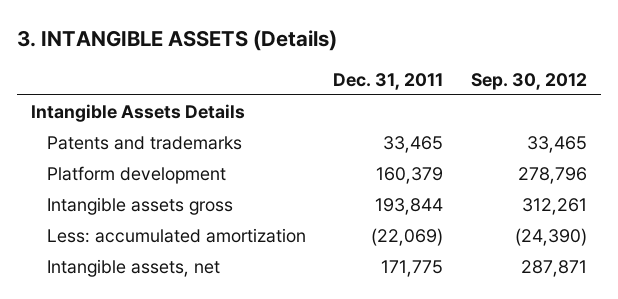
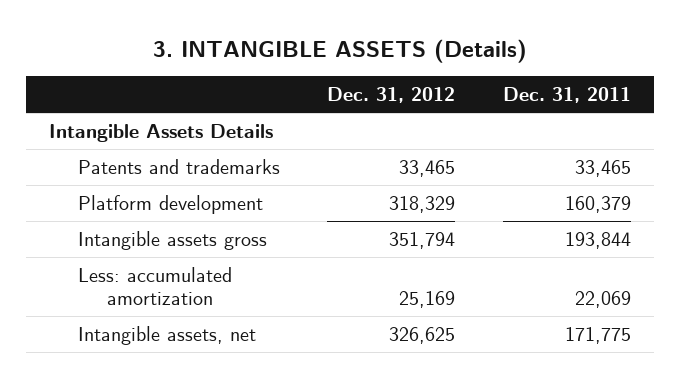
[470,72,587,90] Sep. 30, 2012 -> none
none -> [327,87,456,104] Dec. 31, 2012
[371,227,444,246] (22,069) -> [574,291,631,309] 22,069

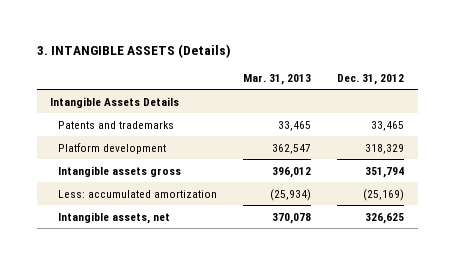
[502,87,631,104] Dec. 31, 2011 -> none
none -> [243,73,312,85] Mar. 31, 2013
[399,291,456,309] 25,169 -> [363,188,405,201] (25,169)

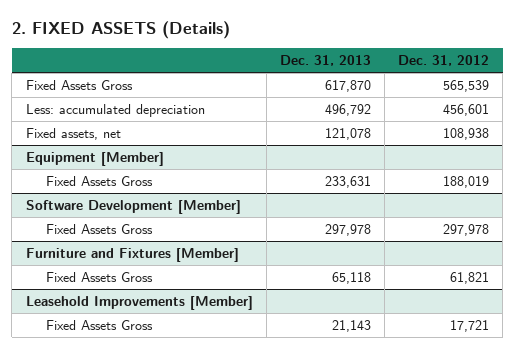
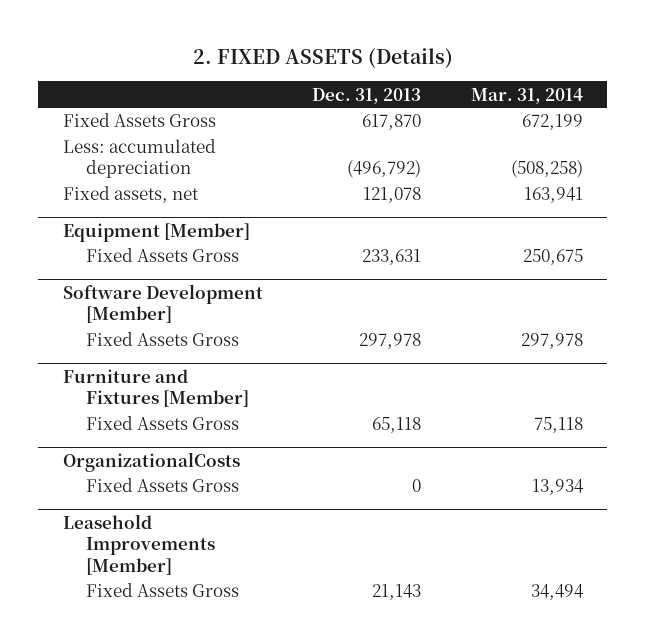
[398,55,490,67] Dec. 31, 2012 -> none
none -> [470,87,583,104] Mar. 31, 2014
[324,103,371,116] 496,792 -> [347,160,422,179] (496,792)
none -> [62,451,240,472] OrganizationalCosts
none -> [86,478,240,493] Fixed Assets Gross

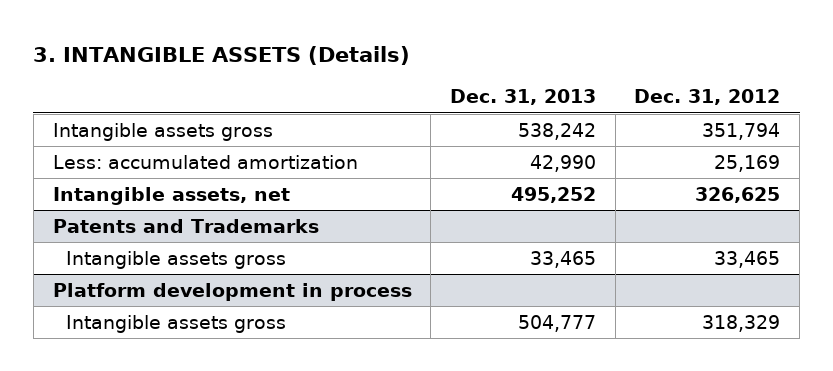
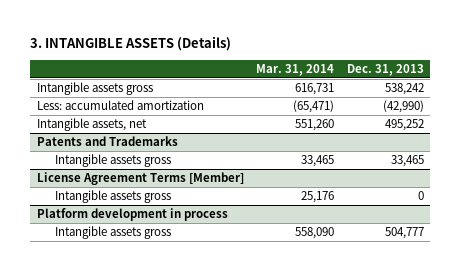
[634,89,781,106] Dec. 31, 2012 -> none
none -> [256,63,335,76] Mar. 31, 2014
[530,154,597,172] 42,990 -> [383,100,425,114] (42,990)
none -> [36,172,244,186] License Agreement Terms [Member]
none -> [54,190,171,204] Intangible assets gross

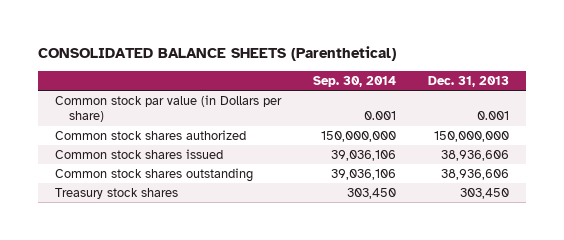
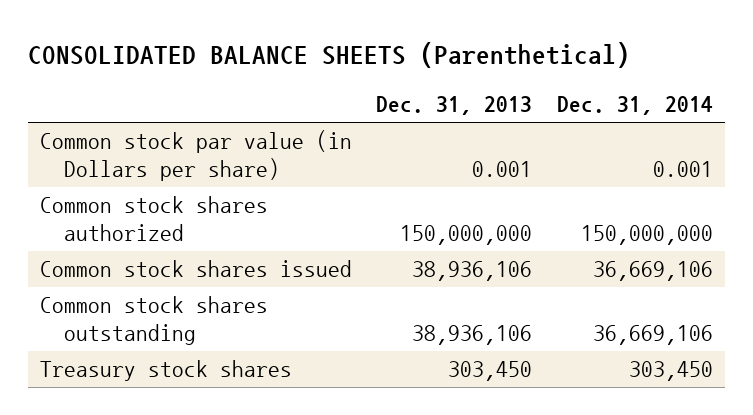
[313,75,397,87] Sep. 30, 2014 -> none
none -> [556,96,713,116] Dec. 31, 2014
[441,149,510,161] 38,936,606 -> [412,261,533,282] 38,936,106
[441,168,510,180] 38,936,606 -> [412,325,533,346] 38,936,106

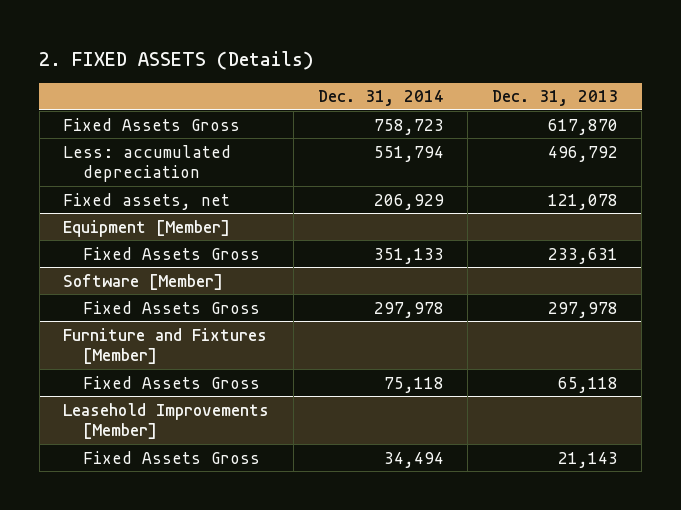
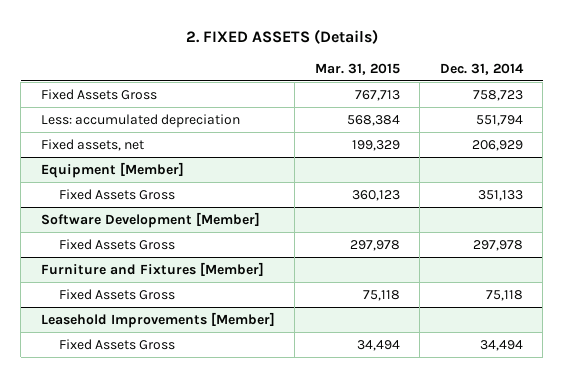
[491,90,618,107] Dec. 31, 2013 -> none
none -> [314,62,400,75] Mar. 31, 2015
[63,273,224,290] Software [Member] -> [40,211,260,228] Software Development [Member]

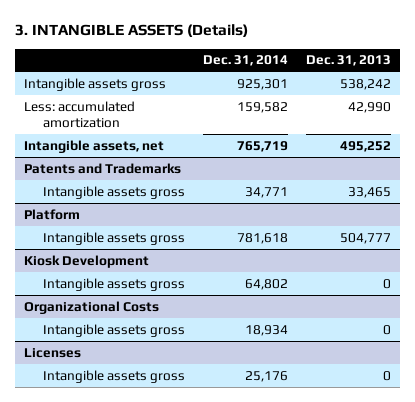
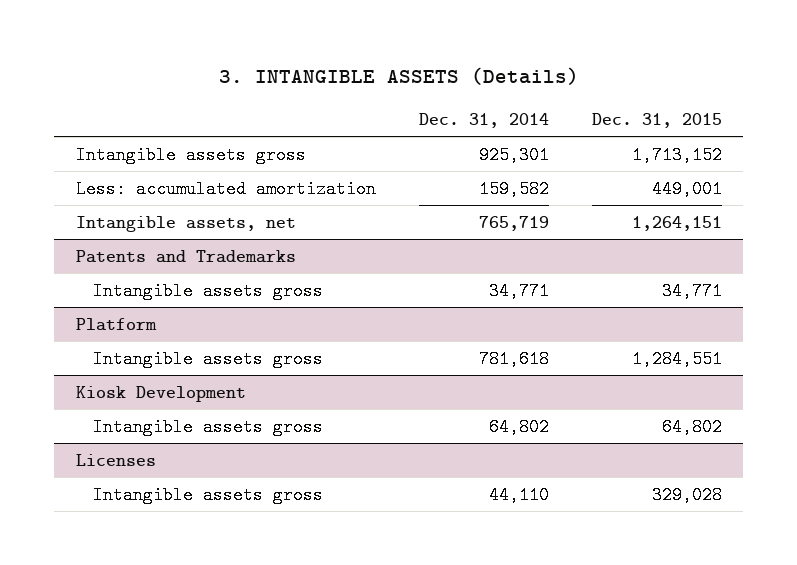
[306,55,392,67] Dec. 31, 2013 -> none
none -> [591,112,722,128] Dec. 31, 2015
[23,300,159,314] Organizational Costs -> none
[43,323,186,337] Intangible assets gross -> none
[245,370,289,382] 25,176 -> [488,485,549,504] 44,110

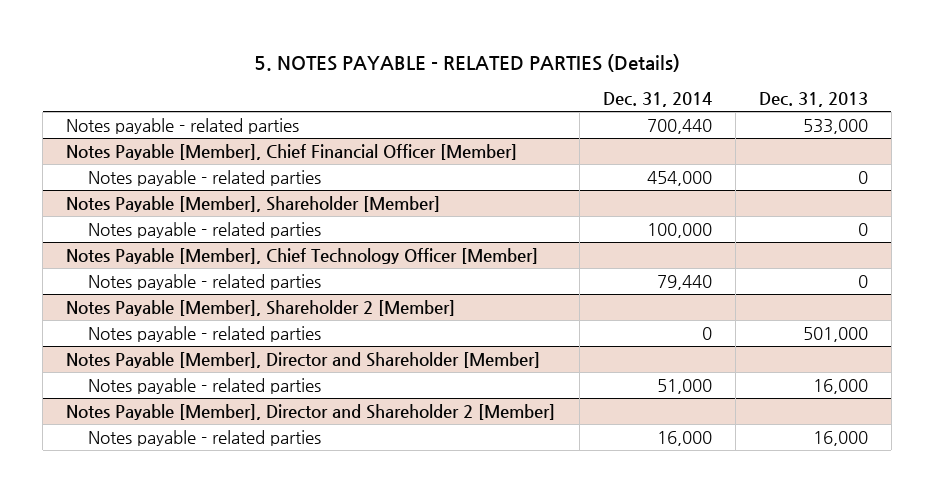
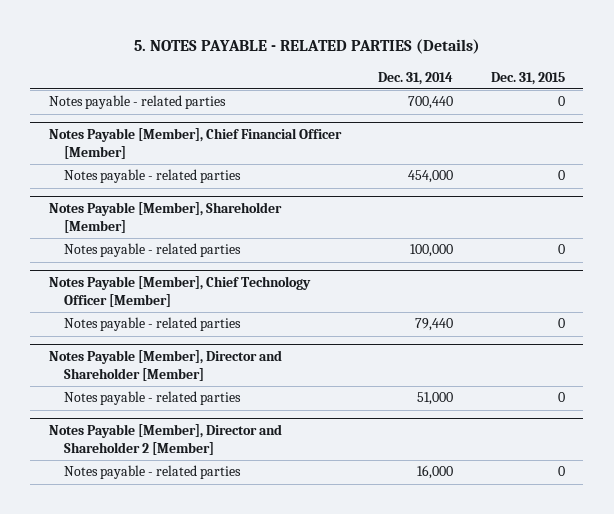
[758,92,868,108] Dec. 31, 2013 -> none
none -> [490,71,565,85] Dec. 31, 2015
[66,299,456,316] Notes Payable [Member], Shareholder 2 [Member] -> none
[87,325,321,342] Notes payable - related parties -> none

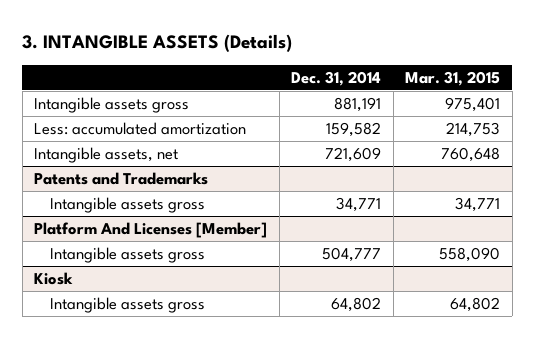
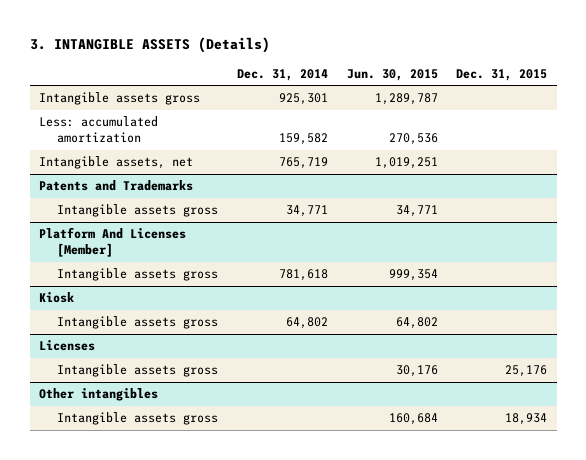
[405,70,501,86] Mar. 31, 2015 -> none
none -> [346,68,438,81] Jun. 30, 2015
none -> [456,68,548,81] Dec. 31, 2015
[334,97,382,113] 881,191 -> [279,93,329,106] 925,301
[325,147,382,163] 721,609 -> [279,157,329,170] 765,719
[322,247,382,263] 504,777 -> [279,269,329,282] 781,618
none -> [39,340,96,352] Licenses
none -> [57,364,219,378] Intangible assets gross
none -> [39,388,159,402] Other intangibles
none -> [57,412,219,426] Intangible assets gross

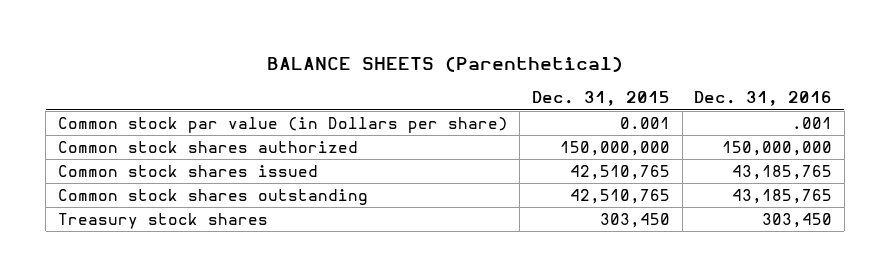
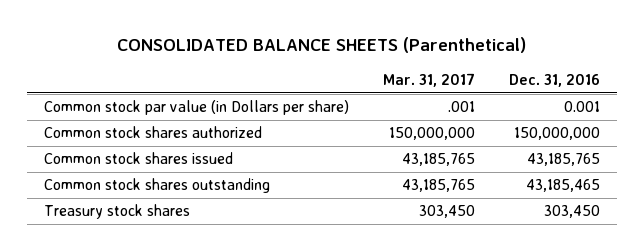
[266,55,623,72] BALANCE SHEETS (Parenthetical) -> [116,37,526,54] CONSOLIDATED BALANCE SHEETS (Parenthetical)
[531,91,670,107] Dec. 31, 2015 -> none
none -> [382,73,475,88] Mar. 31, 2017
[792,117,833,130] .001 -> [563,101,600,113] 0.001
[732,189,833,205] 43,185,765 -> [525,179,600,193] 43,185,465

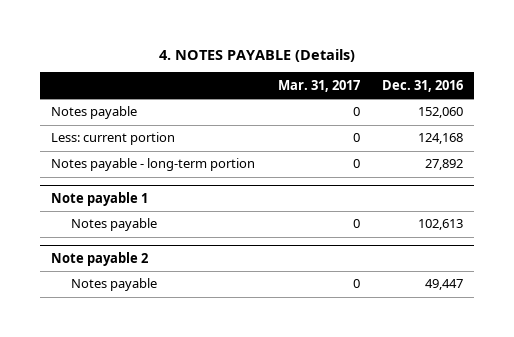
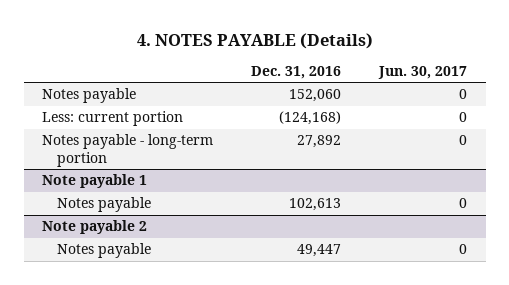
[277,79,360,92] Mar. 31, 2017 -> none
none -> [377,66,467,80] Jun. 30, 2017
[418,133,464,145] 124,168 -> [279,111,342,126] (124,168)

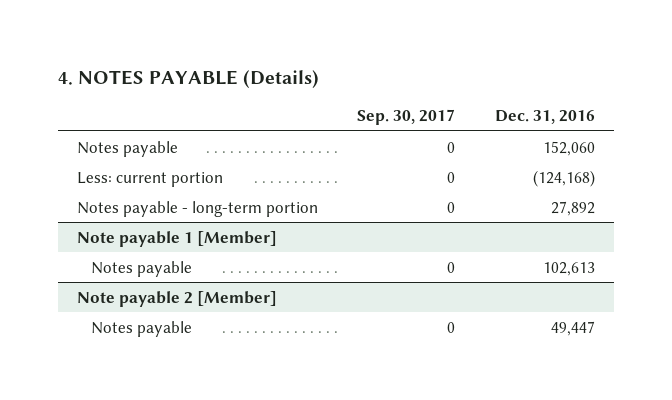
[377,66,467,80] Jun. 30, 2017 -> none
none -> [357,109,456,126] Sep. 30, 2017
[42,174,148,189] Note payable 1 -> [77,230,278,247] Note payable 1 [Member]
[42,220,148,235] Note payable 2 -> [77,290,278,307] Note payable 2 [Member]

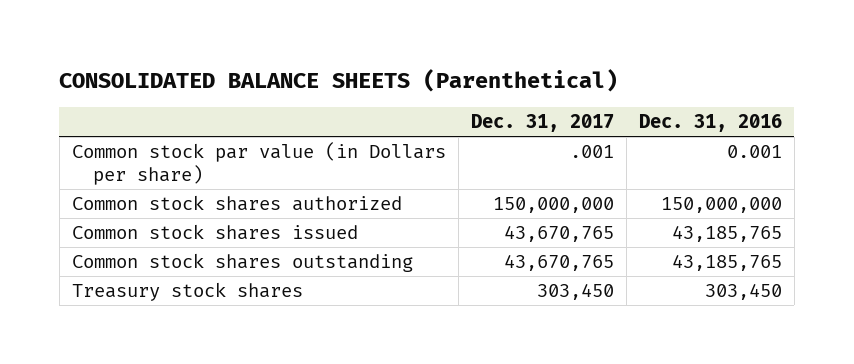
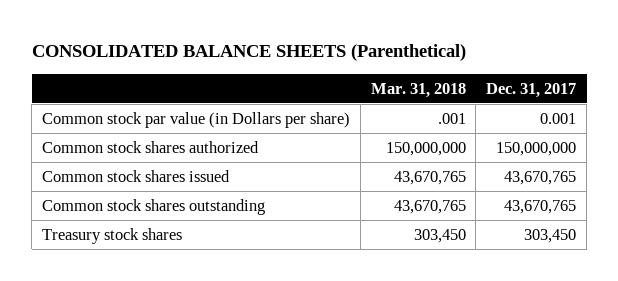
[638,114,782,133] Dec. 31, 2016 -> none
none -> [370,82,466,98] Mar. 31, 2018
[569,145,614,159] .001 -> [540,113,577,125] 0.001

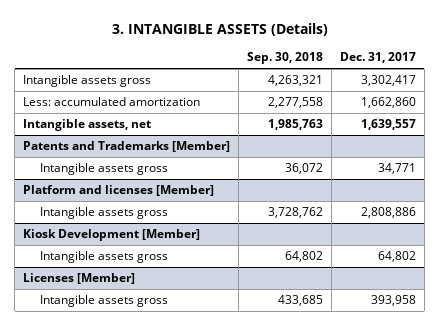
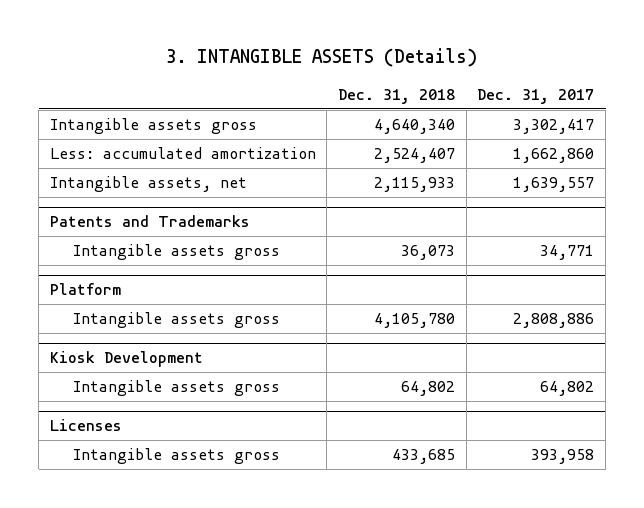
[247,52,324,65] Sep. 30, 2018 -> none
none -> [338,88,456,104] Dec. 31, 2018
[23,141,231,153] Patents and Trademarks [Member] -> [49,215,250,228] Patents and Trademarks
[23,185,215,197] Platform and licenses [Member] -> none
none -> [49,283,121,296] Platform
[23,229,201,242] Kiosk Development [Member] -> [49,351,203,368] Kiosk Development
[23,273,136,285] Licenses [Member] -> [49,419,122,432] Licenses

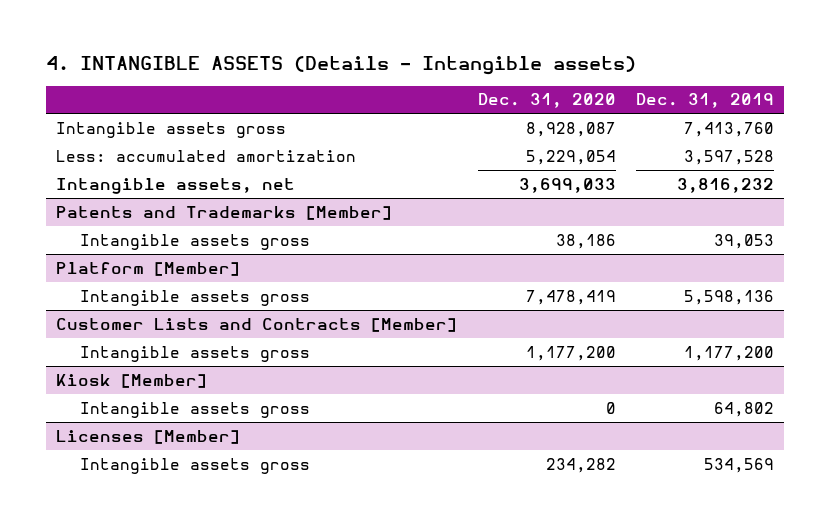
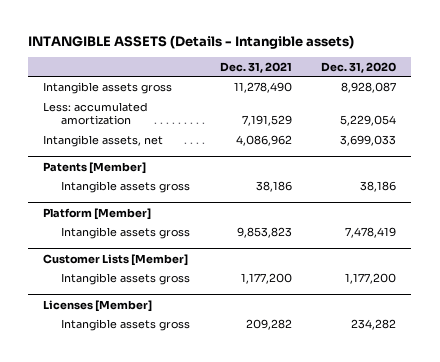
[45,55,636,75] 4. INTANGIBLE ASSETS (Details - Intangible assets) -> [28,34,355,49] INTANGIBLE ASSETS (Details - Intangible assets)
[636,93,775,109] Dec. 31, 2019 -> none
none -> [219,61,292,73] Dec. 31, 2021
[55,205,392,220] Patents and Trademarks [Member] -> [43,161,147,174] Patents [Member]
[55,317,457,332] Customer Lists and Contracts [Member] -> [43,253,189,266] Customer Lists [Member]
[55,373,207,388] Kiosk [Member] -> none
[79,401,310,418] Intangible assets gross -> none

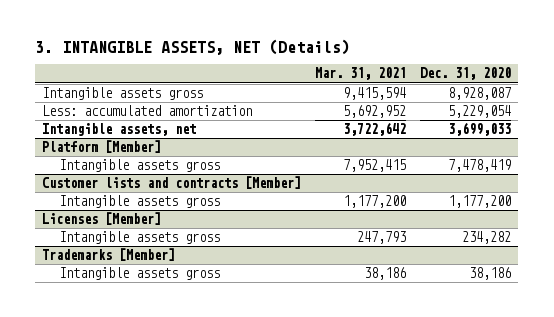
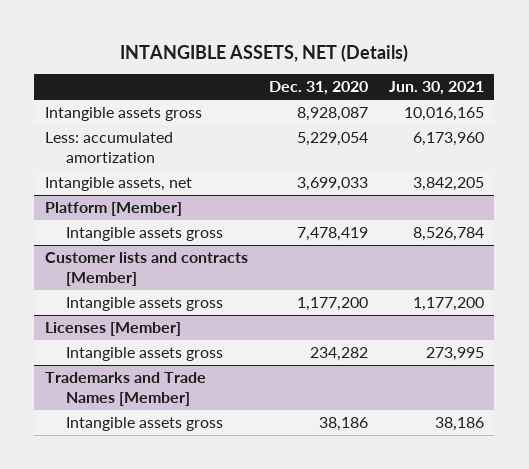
[35,38,351,55] 3. INTANGIBLE ASSETS, NET (Details) -> [120,43,409,62] INTANGIBLE ASSETS, NET (Details)
[315,67,407,81] Mar. 31, 2021 -> none
none -> [388,81,484,96] Jun. 30, 2021
[42,248,176,262] Trademarks [Member] -> [44,372,206,407] Trademarks and Trade Names [Member]

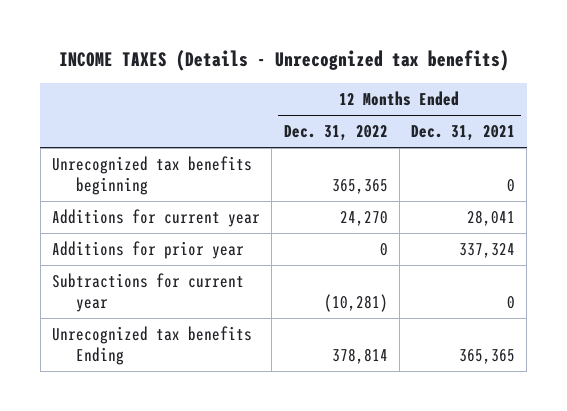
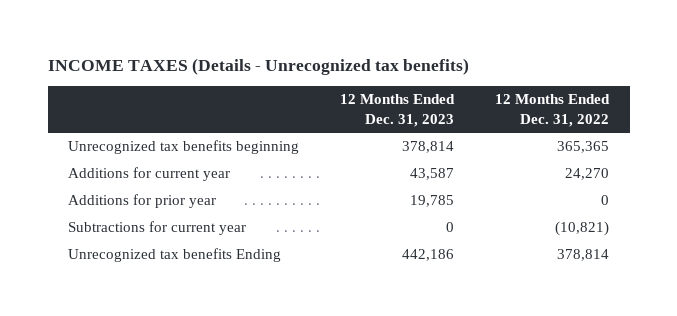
[411,125,516,142] Dec. 31, 2021 -> none
none -> [340,94,456,128] 12 Months Ended Dec. 31, 2023
[323,293,388,312] (10,281) -> [555,221,610,237] (10,821)

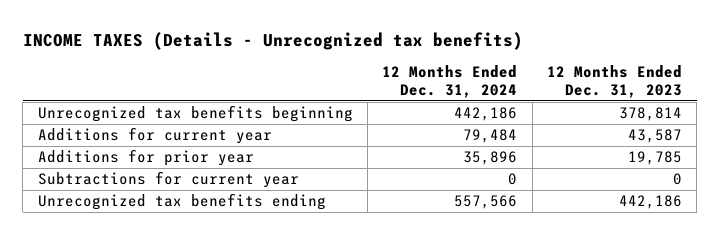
[495,94,611,128] 12 Months Ended Dec. 31, 2022 -> none
none -> [382,65,518,98] 12 Months Ended Dec. 31, 2024
[68,248,282,263] Unrecognized tax benefits Ending -> [37,193,326,211] Unrecognized tax benefits ending

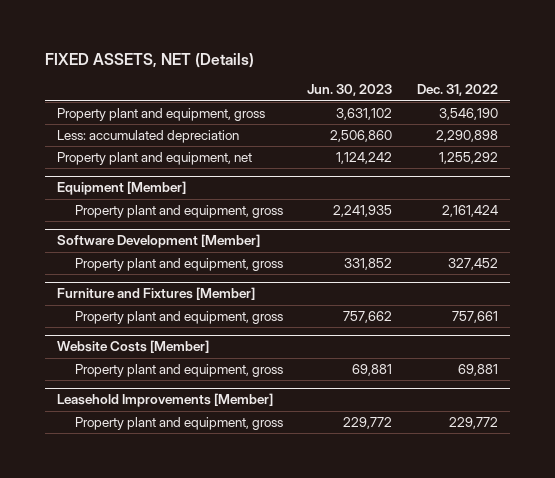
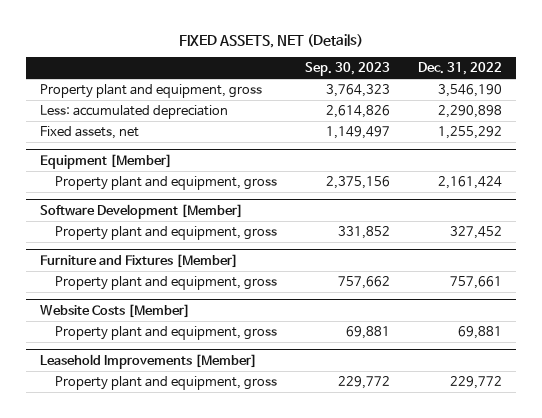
[307,84,393,97] Jun. 30, 2023 -> none
none -> [305,62,391,77] Sep. 30, 2023
[56,151,252,165] Property plant and equipment, net -> [40,125,140,139] Fixed assets, net

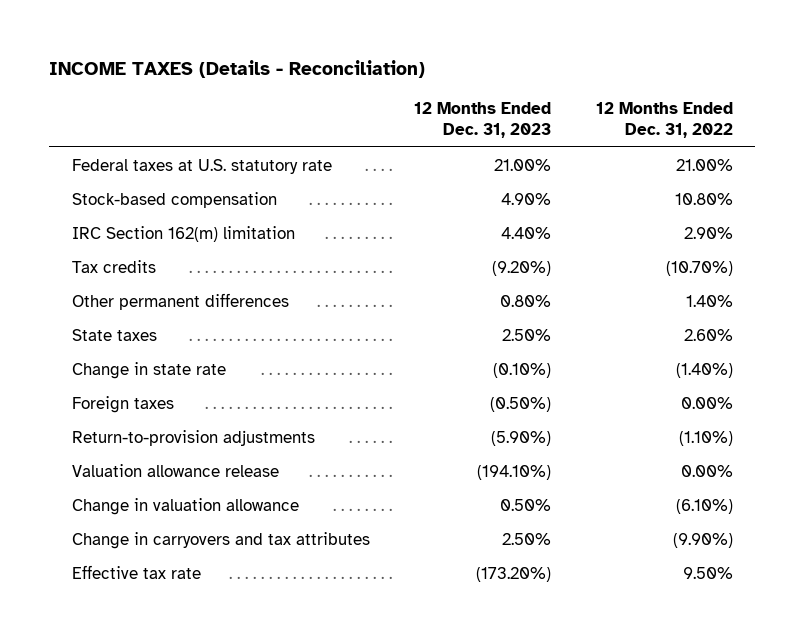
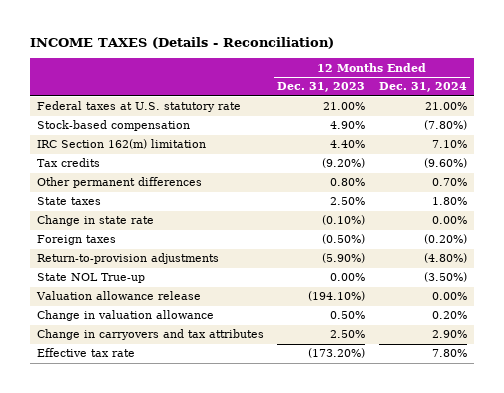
[595,101,733,139] 12 Months Ended Dec. 31, 2022 -> none
none -> [378,82,467,93] Dec. 31, 2024
none -> [36,273,145,284] State NOL True-up

